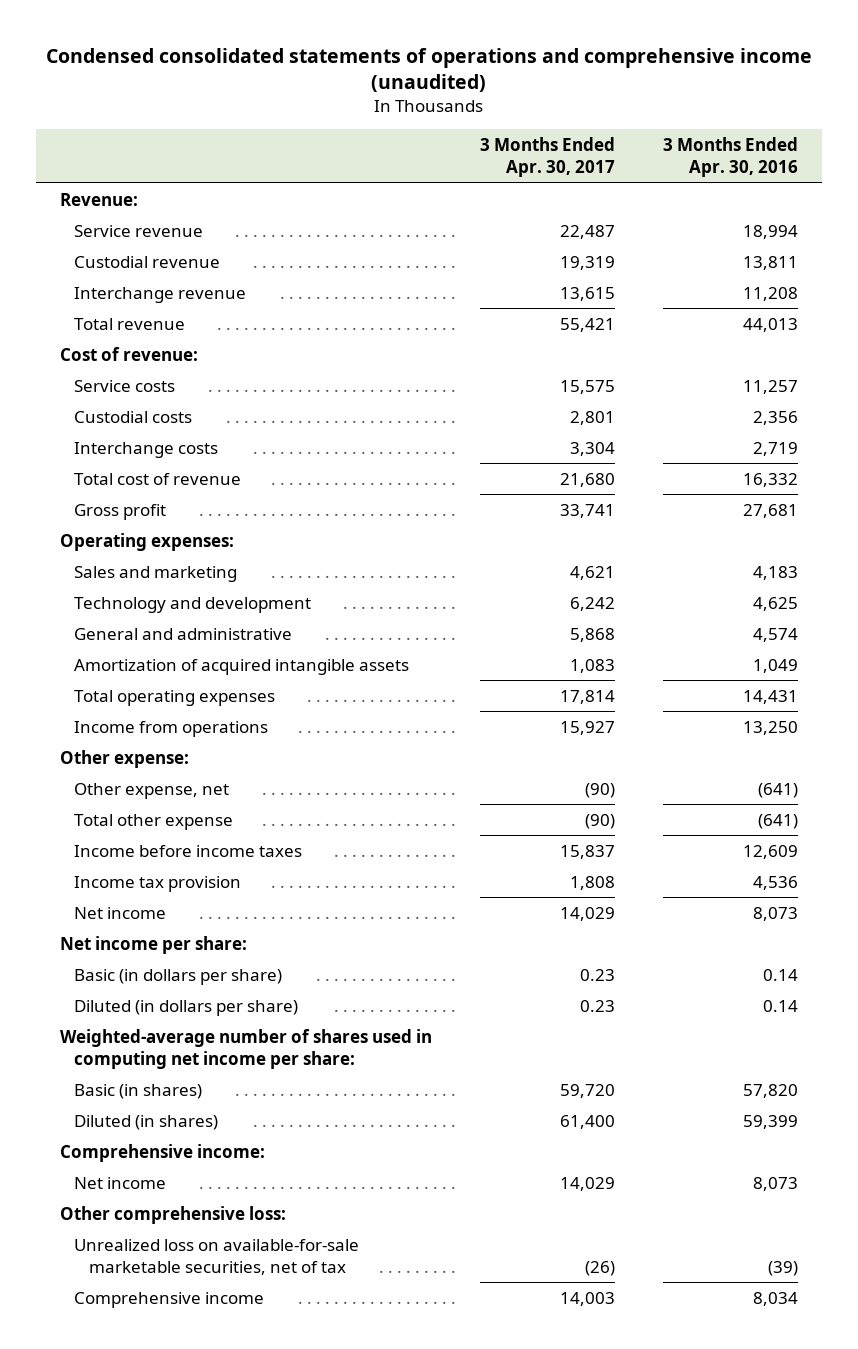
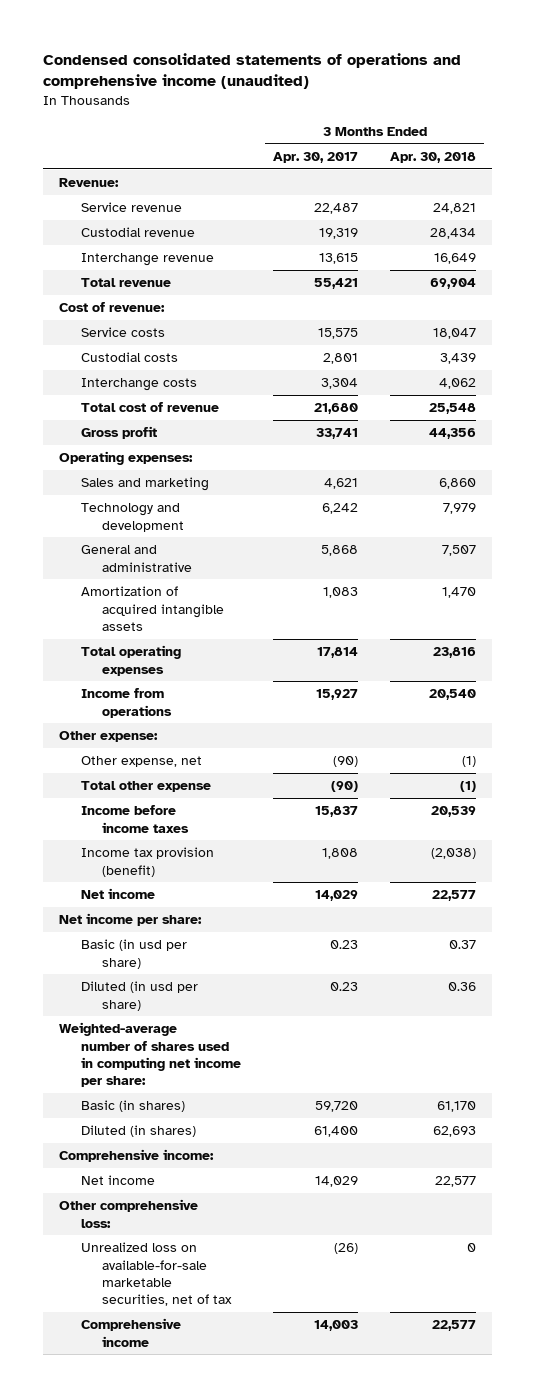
[662,137,798,178] 3 Months Ended Apr. 30, 2016 -> none
none -> [390,152,477,164] Apr. 30, 2018
[74,875,242,892] Income tax provision -> [80,847,214,877] Income tax provision (benefit)
[74,968,283,985] Basic (in dollars per share) -> [80,939,187,969] Basic (in usd per share)
[74,999,299,1016] Diluted (in dollars per share) -> [80,981,198,1011] Diluted (in usd per share)

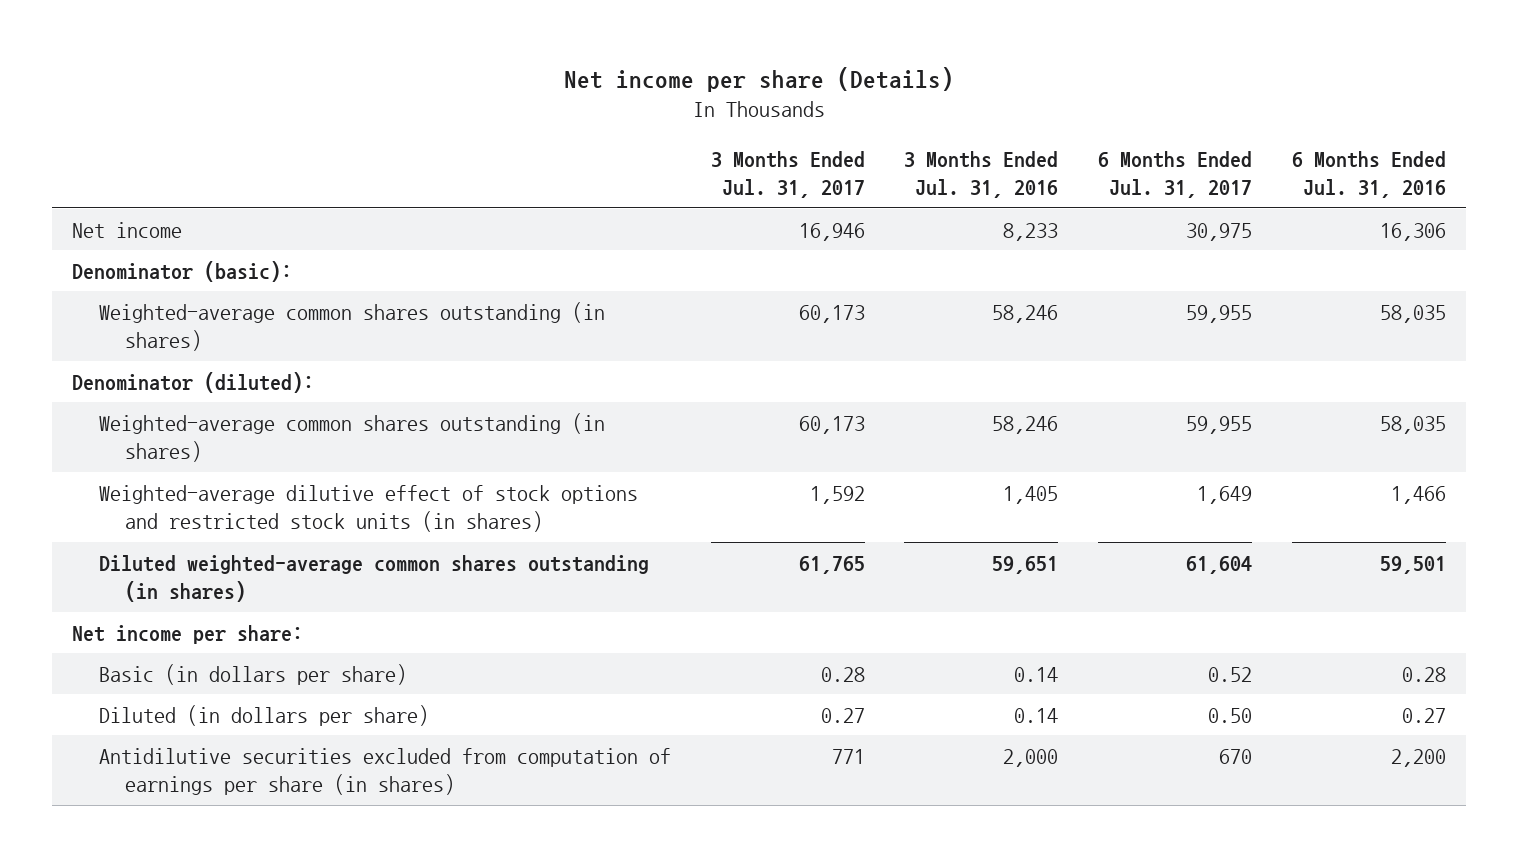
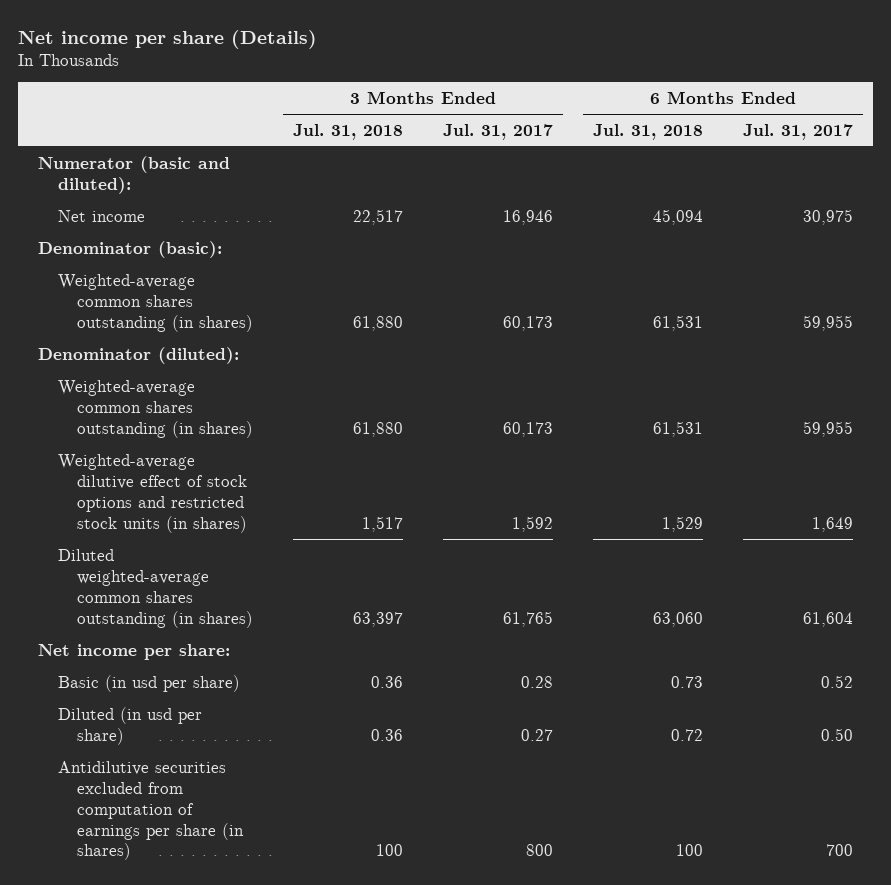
[904,150,1059,198] 3 Months Ended Jul. 31, 2016 -> none
[1291,150,1446,198] 6 Months Ended Jul. 31, 2016 -> none
none -> [293,123,404,140] Jul. 31, 2018
none -> [593,123,704,140] Jul. 31, 2018
none -> [37,155,230,194] Numerator (basic and diluted):
[98,663,407,685] Basic (in dollars per share) -> [57,674,240,692] Basic (in usd per share)
[98,704,429,726] Diluted (in dollars per share) -> [57,706,202,745] Diluted (in usd per share)
[831,748,865,764] 771 -> [526,844,554,857] 800
[1219,748,1253,764] 670 -> [826,844,854,857] 700

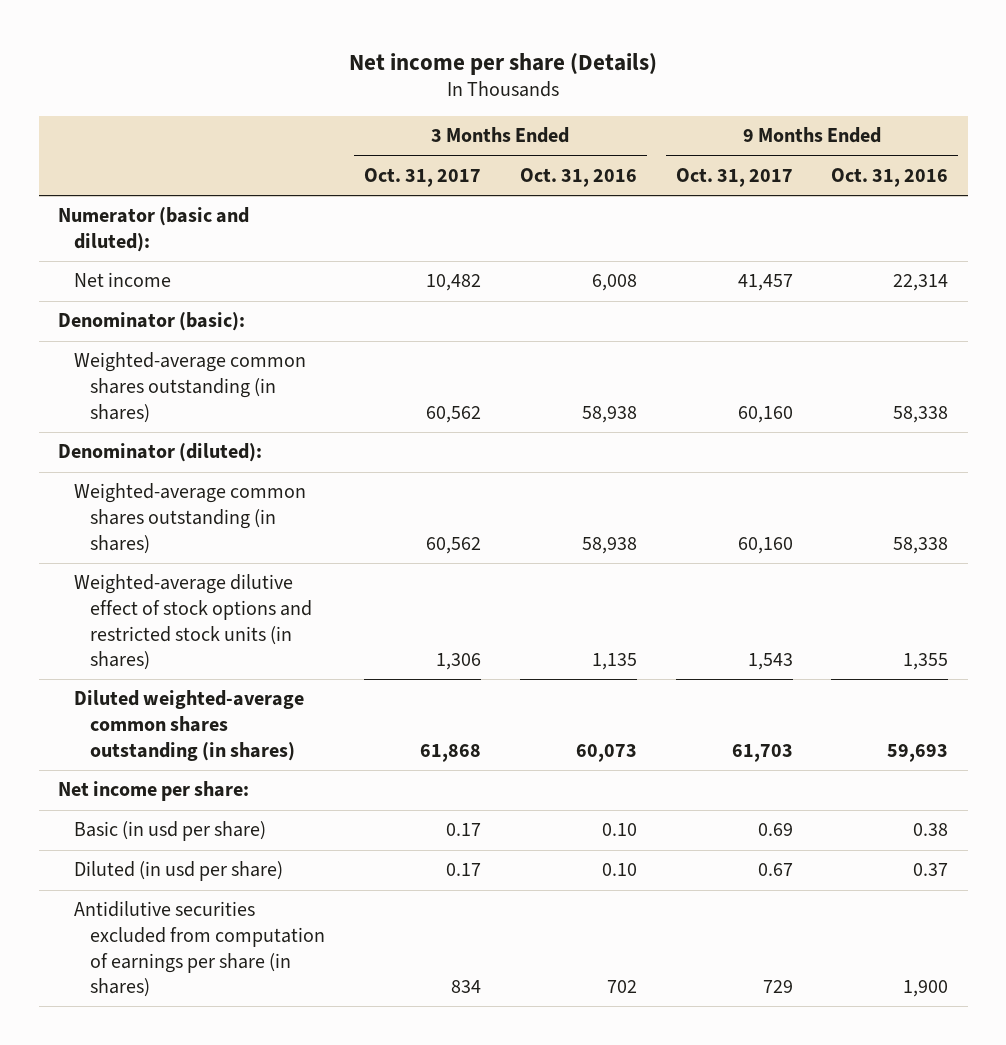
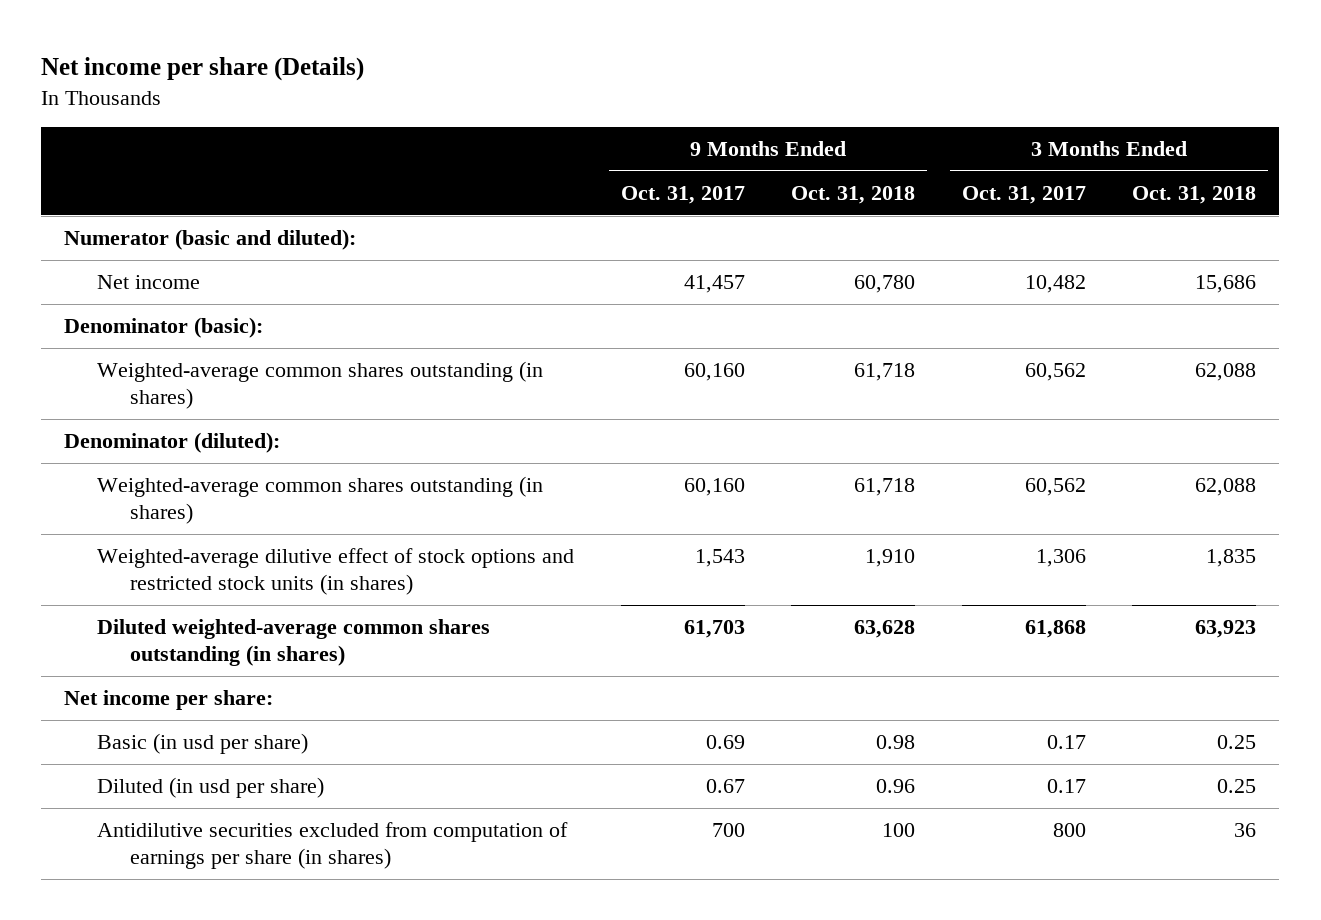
[519,168,637,188] Oct. 31, 2016 -> none
[831,168,949,188] Oct. 31, 2016 -> none
none -> [791,185,916,204] Oct. 31, 2018
none -> [1132,185,1257,204] Oct. 31, 2018
[451,980,482,994] 834 -> [1052,823,1086,838] 800
[762,980,793,994] 729 -> [711,823,745,838] 700

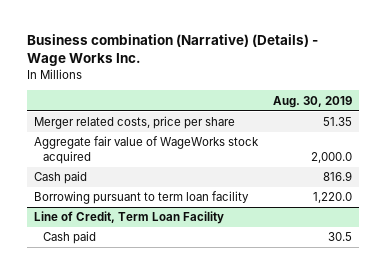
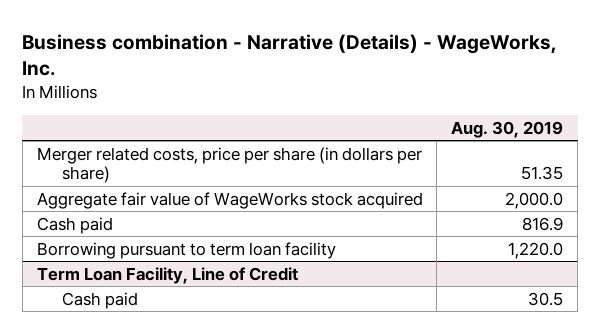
[27,34,319,67] Business combination (Narrative) (Details) - Wage Works Inc. -> [22,33,558,77] Business combination - Narrative (Details) - WageWorks, Inc.
[34,116,236,130] Merger related costs, price per share -> [36,146,422,184] Merger related costs, price per share (in dollars per share)
[34,211,225,225] Line of Credit, Term Loan Facility -> [36,266,298,284] Term Loan Facility, Line of Credit

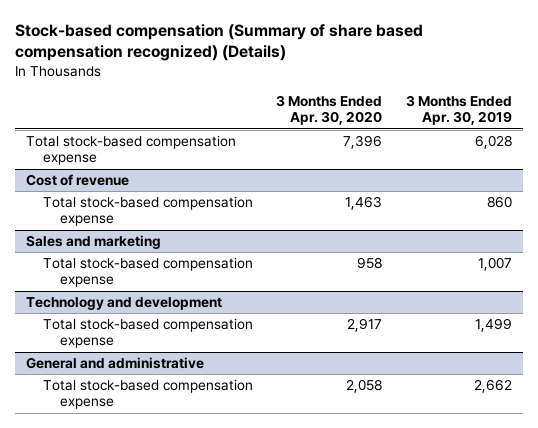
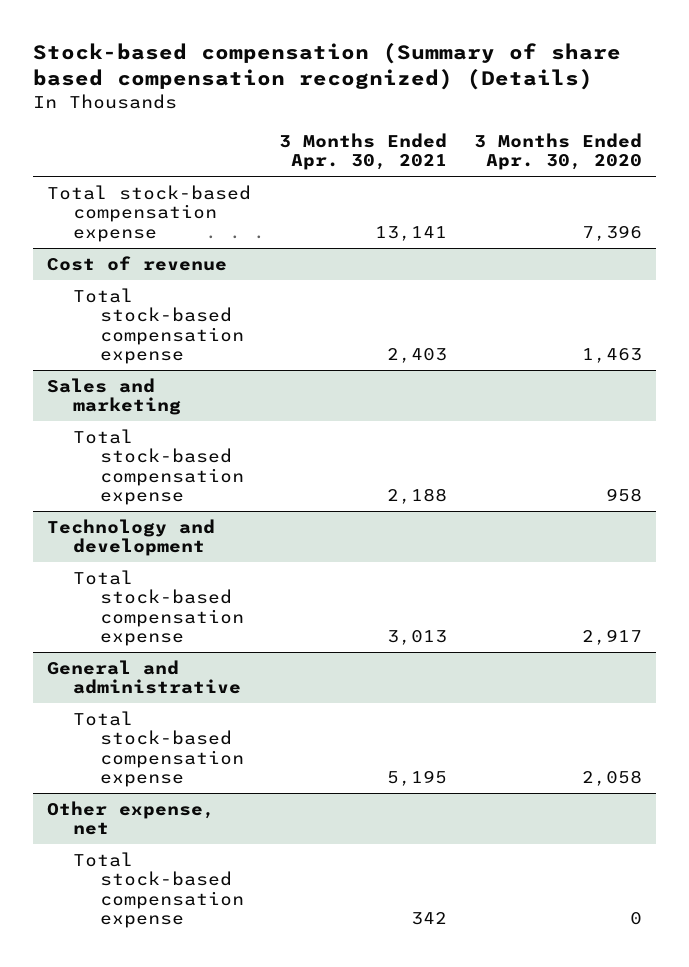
[405,95,512,126] 3 Months Ended Apr. 30, 2019 -> none
none -> [278,133,447,171] 3 Months Ended Apr. 30, 2021
none -> [46,800,215,836] Other expense, net
none -> [73,851,245,929] Total stock-based compensation expense

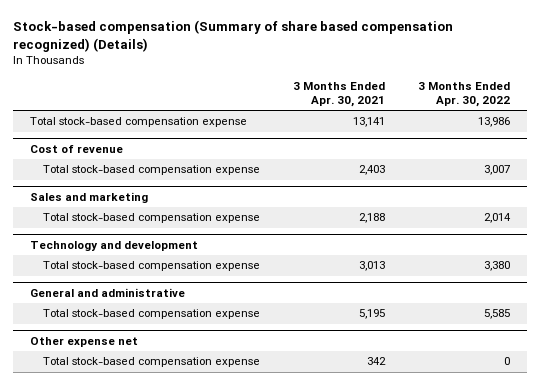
[474,133,643,171] 3 Months Ended Apr. 30, 2020 -> none
none -> [418,82,511,107] 3 Months Ended Apr. 30, 2022
[46,800,215,836] Other expense, net -> [29,337,138,348] Other expense net

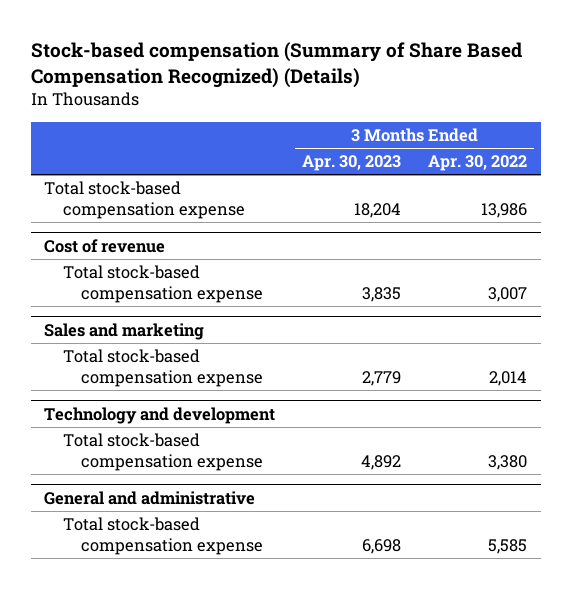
[13,19,454,52] Stock-based compensation (Summary of share based compensation recognized) (Details) -> [30,41,522,88] Stock-based compensation (Summary of Share Based Compensation Recognized) (Details)
[293,82,386,107] 3 Months Ended Apr. 30, 2021 -> none
none -> [302,155,402,172] Apr. 30, 2023
[29,337,138,348] Other expense net -> none
[43,357,261,368] Total stock-based compensation expense -> none

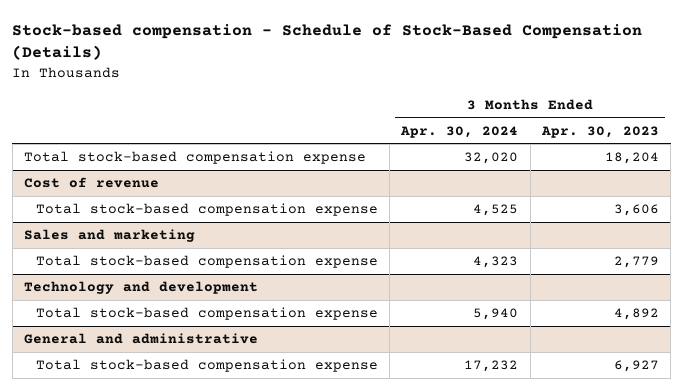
[30,41,522,88] Stock-based compensation (Summary of Share Based Compensation Recognized) (Details) -> [12,23,643,61] Stock-based compensation - Schedule of Stock-Based Compensation (Details)
[428,155,528,172] Apr. 30, 2022 -> none
none -> [400,125,519,138] Apr. 30, 2024
[362,287,402,303] 3,835 -> [613,204,659,217] 3,606
[362,539,402,555] 6,698 -> [613,360,659,373] 6,927

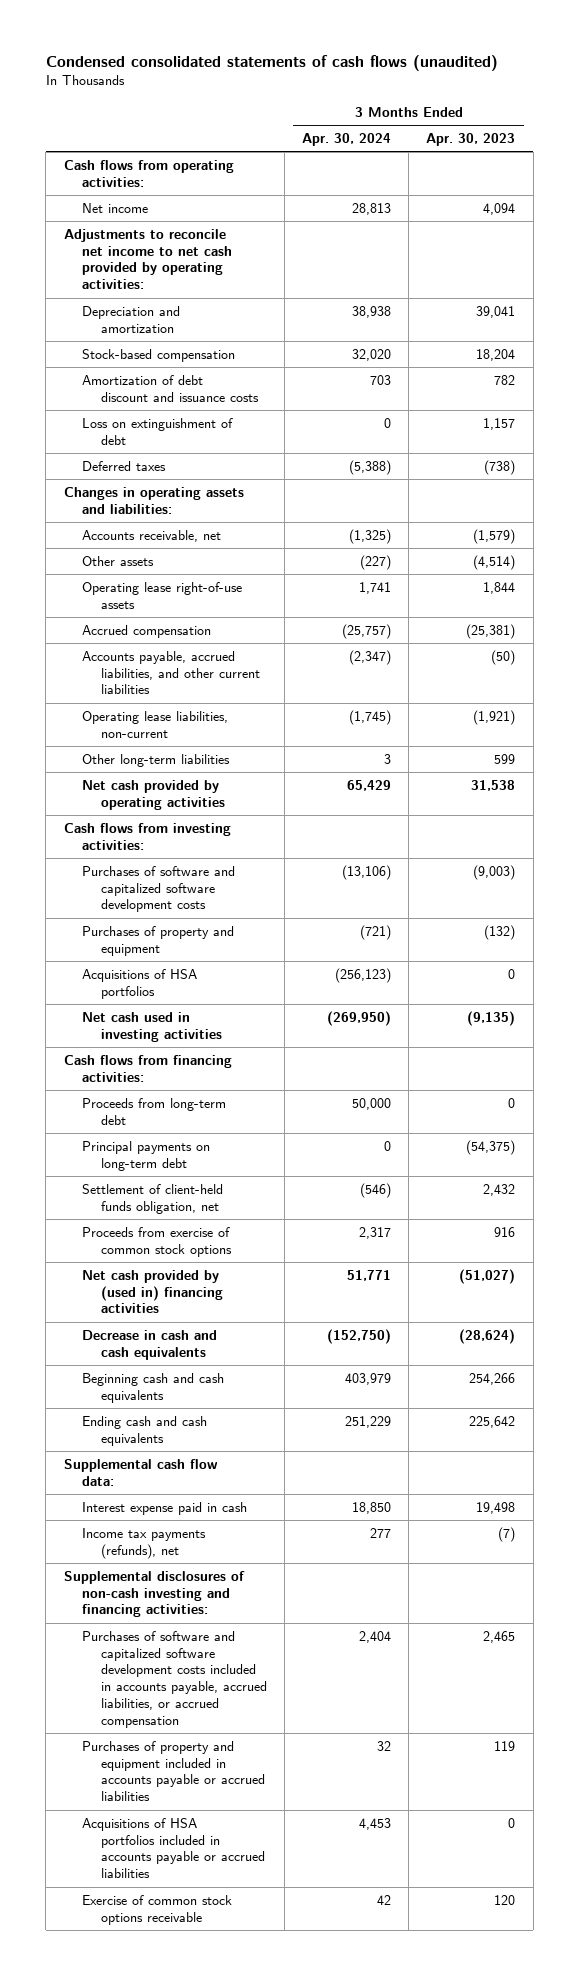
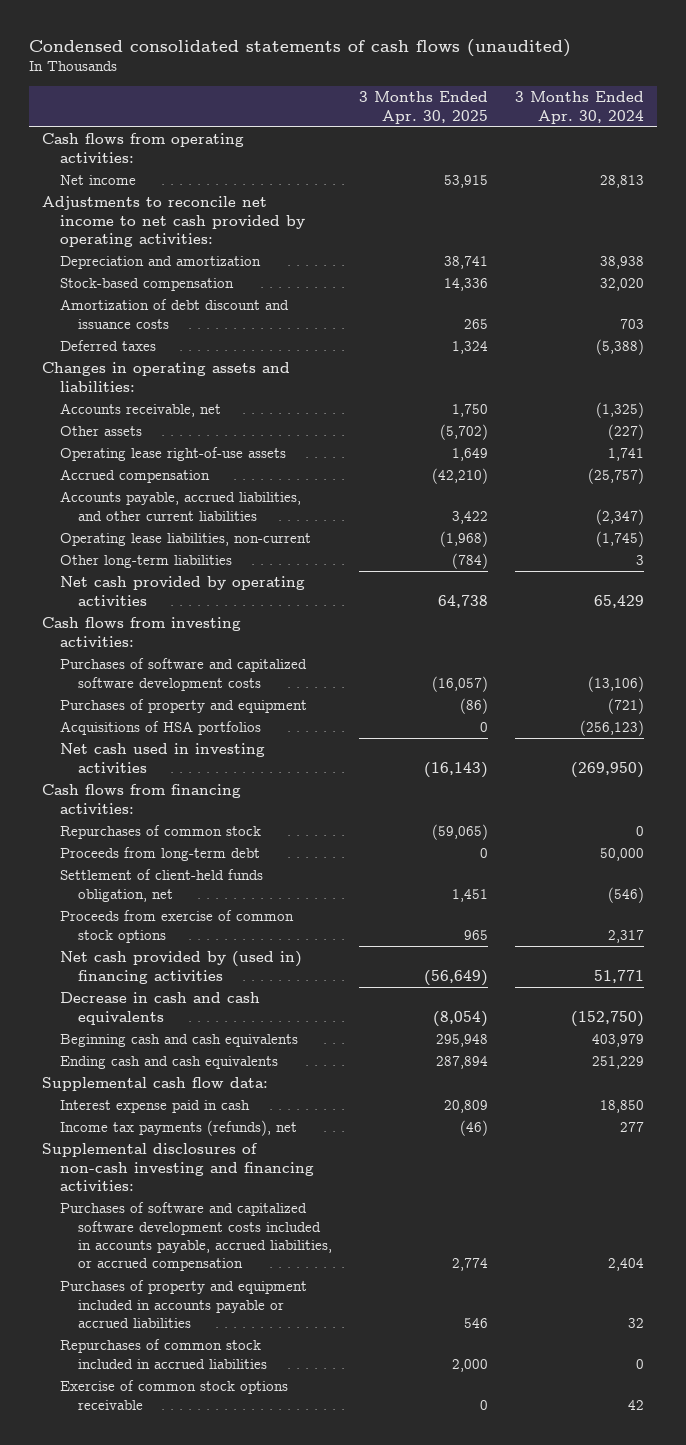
[426,132,516,146] Apr. 30, 2023 -> none
none -> [358,91,488,124] 3 Months Ended Apr. 30, 2025
[82,417,234,445] Loss on extinguishment of debt -> none
none -> [60,825,262,840] Repurchases of common stock
[82,1140,211,1171] Principal payments on long-term debt -> none
[82,1817,265,1879] Acquisitions of HSA portfolios included in accounts payable or accrued liabilities -> none
none -> [60,1339,267,1369] Repurchases of common stock included in accrued liabilities

